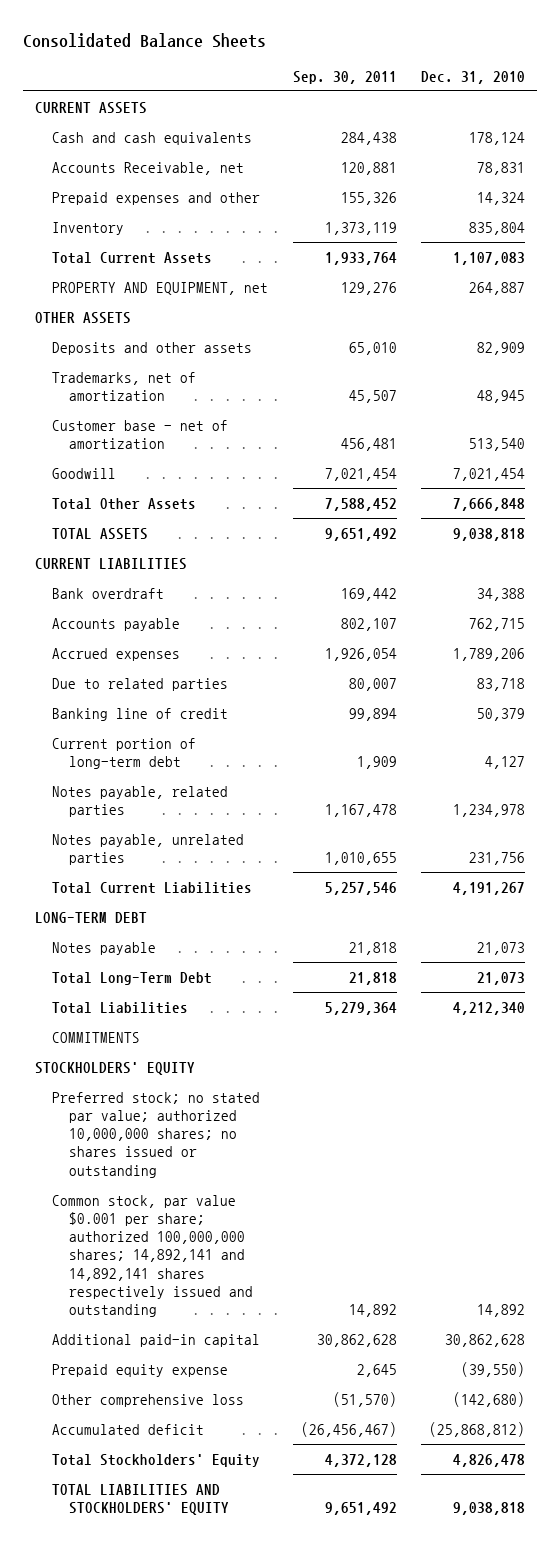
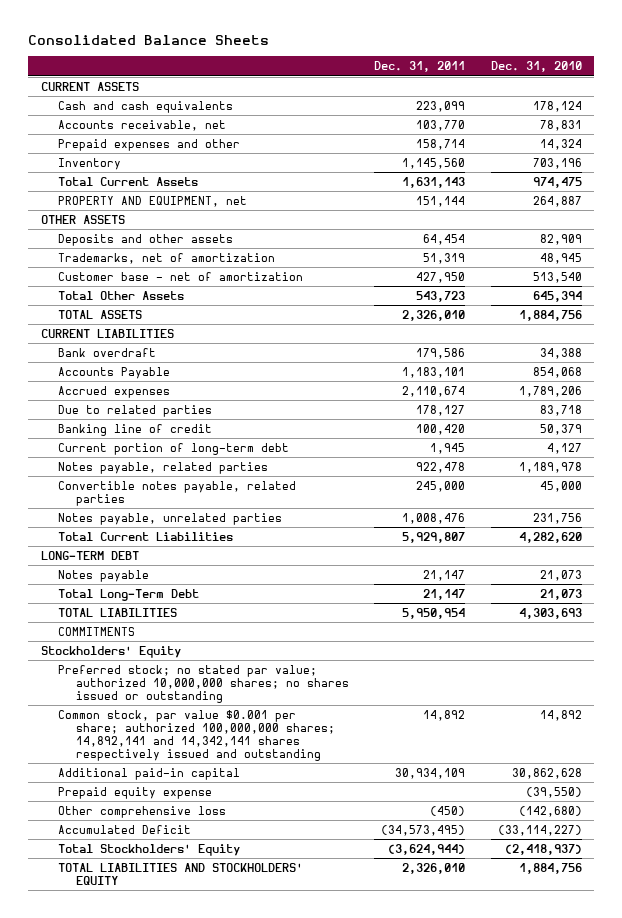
[292,70,397,84] Sep. 30, 2011 -> none
none -> [374,61,466,73] Dec. 31, 2011
[52,161,245,175] Accounts Receivable, net -> [58,119,227,131] Accounts receivable, net
[469,221,526,235] 835,804 -> [532,157,582,169] 703,196
[453,251,526,265] 1,107,083 -> [532,176,582,188] 974,475
[52,467,117,479] Goodwill -> none
[453,497,526,511] 7,666,848 -> [532,290,582,302] 645,394
[453,527,526,541] 9,038,818 -> [518,309,582,321] 1,884,756
[52,617,181,631] Accounts payable -> [58,366,171,379] Accounts Payable
[469,617,526,631] 762,715 -> [532,366,582,378] 854,068
[453,803,526,817] 1,234,978 -> [518,461,582,473] 1,189,978
none -> [58,480,297,506] Convertible notes payable, related parties
[453,881,526,895] 4,191,267 -> [518,531,582,543] 4,282,620
[52,1001,189,1014] Total Liabilities -> [58,607,178,617] TOTAL LIABILITIES
[453,1001,526,1015] 4,212,340 -> [518,607,582,619] 4,303,693
[34,1061,195,1075] STOCKHOLDERS' EQUITY -> [40,645,181,658] Stockholders' Equity
[52,1194,254,1318] Common stock, par value $0.001 per share; authorized 100,000,000 shares; 14,892,141 and 14,892,141 shares respectively issued and outstanding -> [58,709,335,761] Common stock, par value $0.001 per share; authorized 100,000,000 shares; 14,892,141 and 14,342,141 shares respectively issued and outstanding
[52,1423,205,1435] Accumulated deficit -> [58,824,192,834] Accumulated Deficit
[429,1421,526,1437] (25,868,812) -> [497,824,582,836] (33,114,227)
[453,1453,526,1467] 4,826,478 -> [504,843,582,855] (2,418,937)
[453,1501,526,1515] 9,038,818 -> [518,862,582,874] 1,884,756

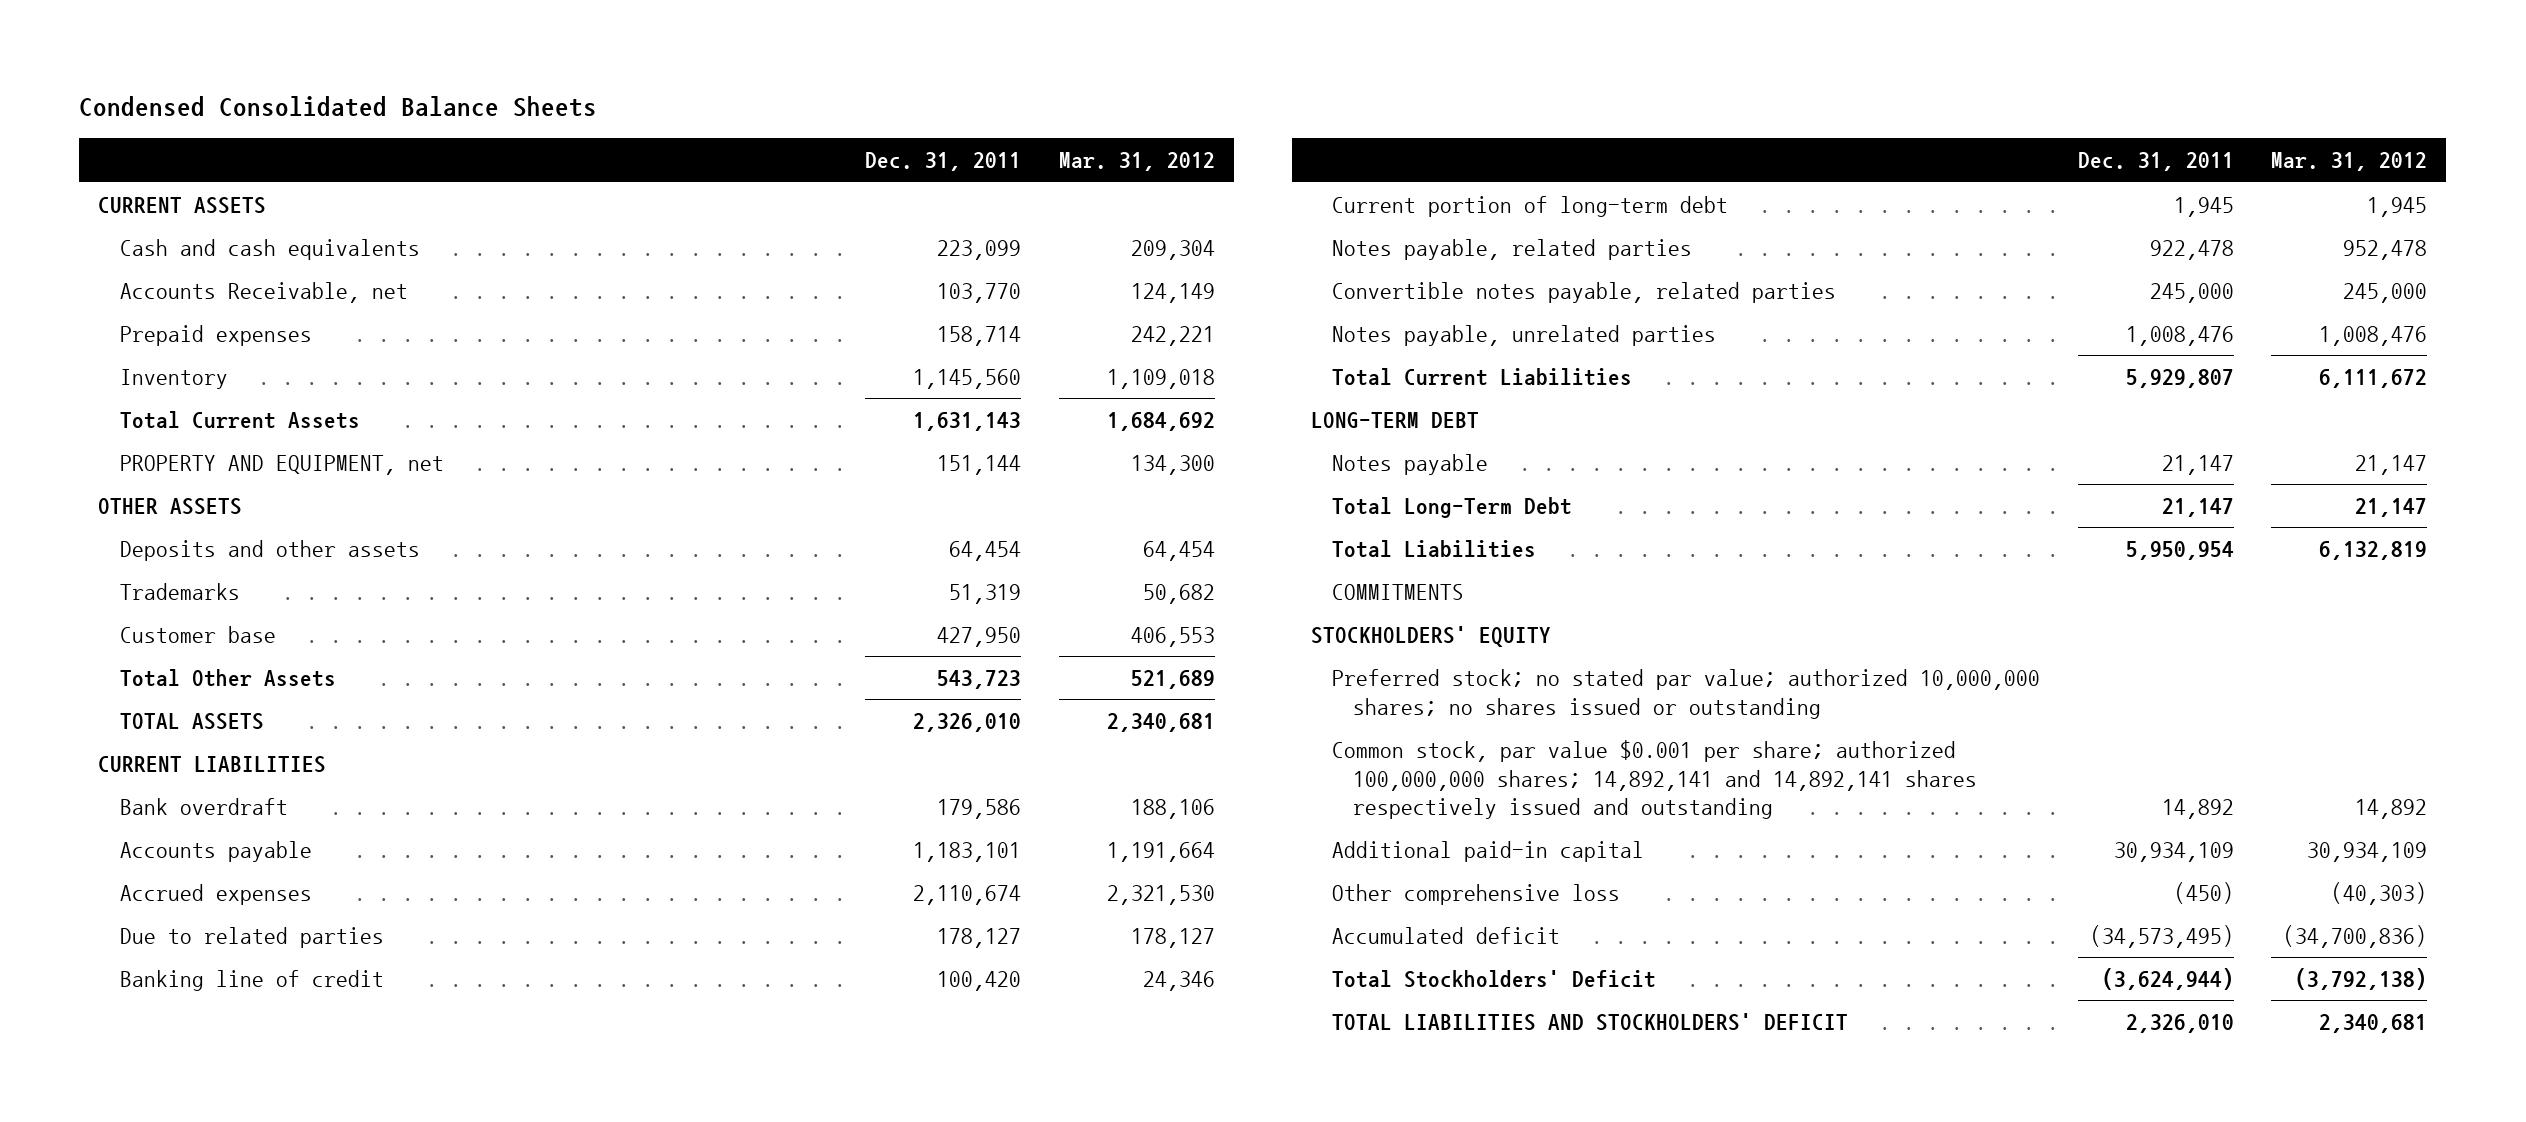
[28,35,270,46] Consolidated Balance Sheets -> [79,96,598,118] Condensed Consolidated Balance Sheets
[490,61,582,73] Dec. 31, 2010 -> none
none -> [1059,152,1216,172] Mar. 31, 2012
[58,119,227,131] Accounts receivable, net -> [119,282,408,304] Accounts Receivable, net
[58,138,241,151] Prepaid expenses and other -> [119,325,312,347] Prepaid expenses
[58,252,276,264] Trademarks, net of amortization -> [119,583,240,601] Trademarks
[58,271,304,281] Customer base - net of amortization -> [119,626,276,644] Customer base
[58,366,171,379] Accounts Payable -> [119,841,312,863] Accounts payable
[58,607,178,617] TOTAL LIABILITIES -> [1331,540,1536,559] Total Liabilities
[40,645,181,658] Stockholders' Equity -> [1310,626,1551,648] STOCKHOLDERS' EQUITY
[58,709,335,761] Common stock, par value $0.001 per share; authorized 100,000,000 shares; 14,892,141 and 14,342,141 shares respectively issued and outstanding -> [1331,740,1977,820] Common stock, par value $0.001 per share; authorized 100,000,000 shares; 14,892,141 and 14,892,141 shares respectively issued and outstanding
[58,786,213,799] Prepaid equity expense -> none
[58,824,192,834] Accumulated Deficit -> [1331,927,1560,945] Accumulated deficit
[58,843,241,856] Total Stockholders' Equity -> [1331,970,1656,989] Total Stockholders' Deficit
[58,862,304,885] TOTAL LIABILITIES AND STOCKHOLDERS' EQUITY -> [1331,1013,1848,1032] TOTAL LIABILITIES AND STOCKHOLDERS' DEFICIT

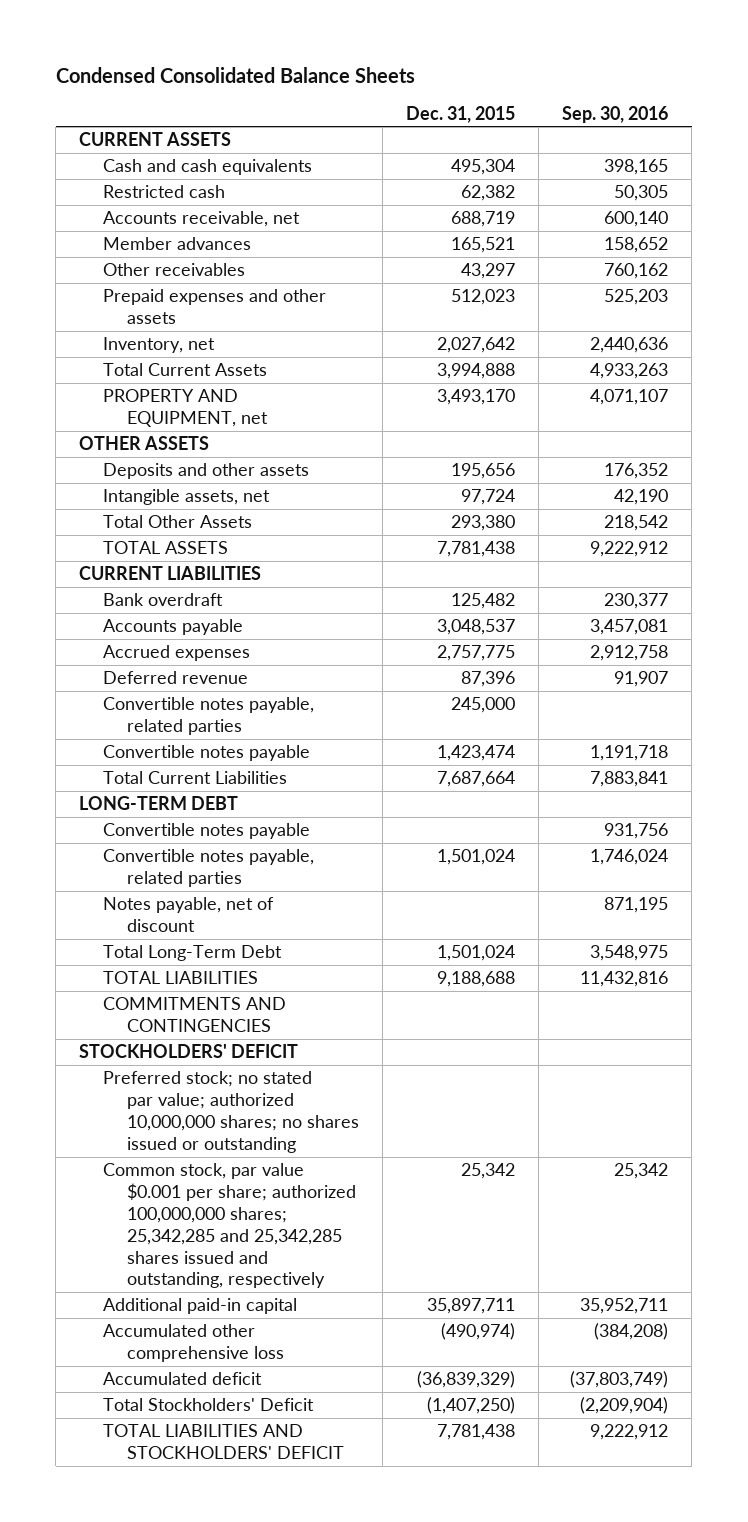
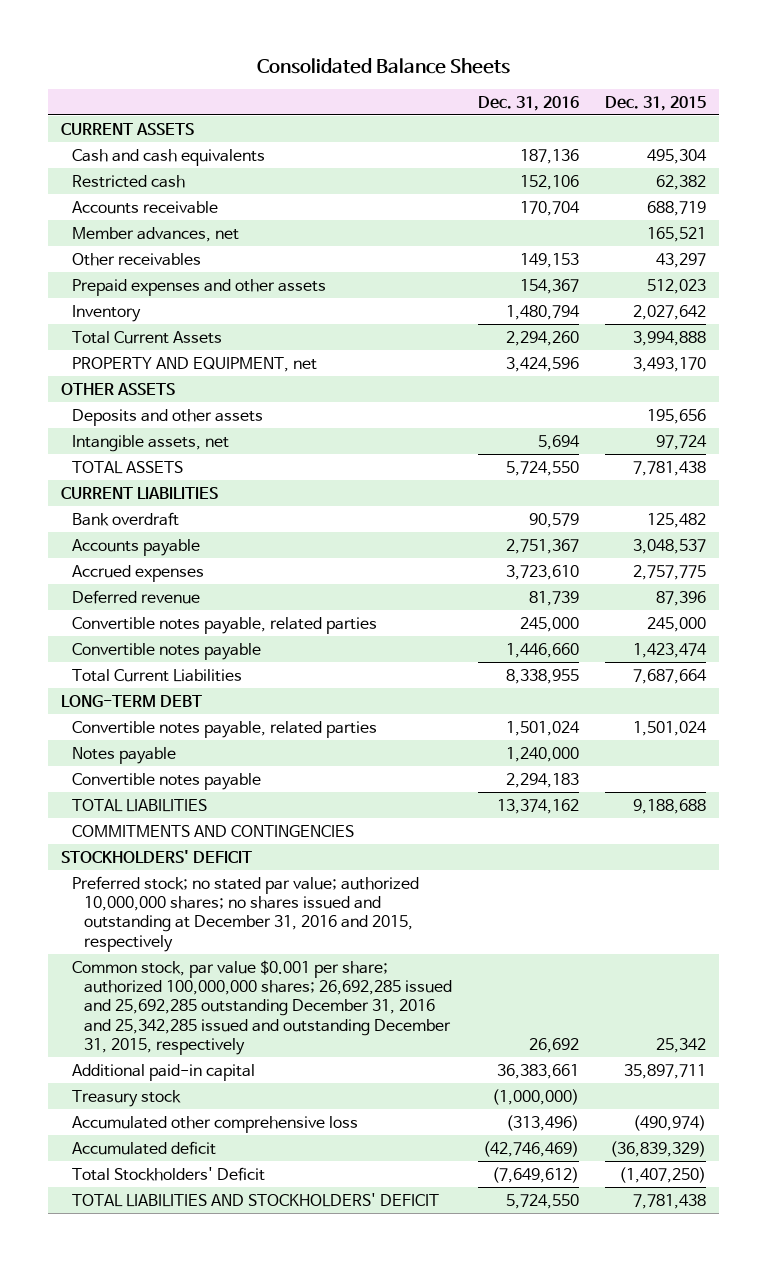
[55,66,415,83] Condensed Consolidated Balance Sheets -> [257,57,511,74] Consolidated Balance Sheets
[562,105,669,123] Sep. 30, 2016 -> none
none -> [477,95,579,111] Dec. 31, 2016
[103,211,301,228] Accounts receivable, net -> [72,200,219,214] Accounts receivable
[103,237,252,251] Member advances -> [72,226,240,242] Member advances, net
[103,337,216,354] Inventory, net -> [72,304,142,322] Inventory
[103,515,253,529] Total Other Assets -> none
[103,945,283,962] Total Long-Term Debt -> none
[103,897,275,933] Notes payable, net of discount -> [72,746,177,764] Notes payable
[103,823,311,840] Convertible notes payable -> [72,772,262,790] Convertible notes payable
[103,1071,360,1153] Preferred stock; no stated par value; authorized 10,000,000 shares; no shares issued or outstanding -> [72,875,420,952] Preferred stock; no stated par value; authorized 10,000,000 shares; no shares issued and outstanding at December 31, 2016 and 2015, respectively
[103,1163,357,1289] Common stock, par value $0.001 per share; authorized 100,000,000 shares; 25,342,285 and 25,342,285 shares issued and outstanding, respectively -> [72,959,452,1055] Common stock, par value $0.001 per share; authorized 100,000,000 shares; 26,692,285 issued and 25,692,285 outstanding December 31, 2016 and 25,342,285 issued and outstanding December 31, 2015, respectively
none -> [72,1089,182,1107] Treasury stock

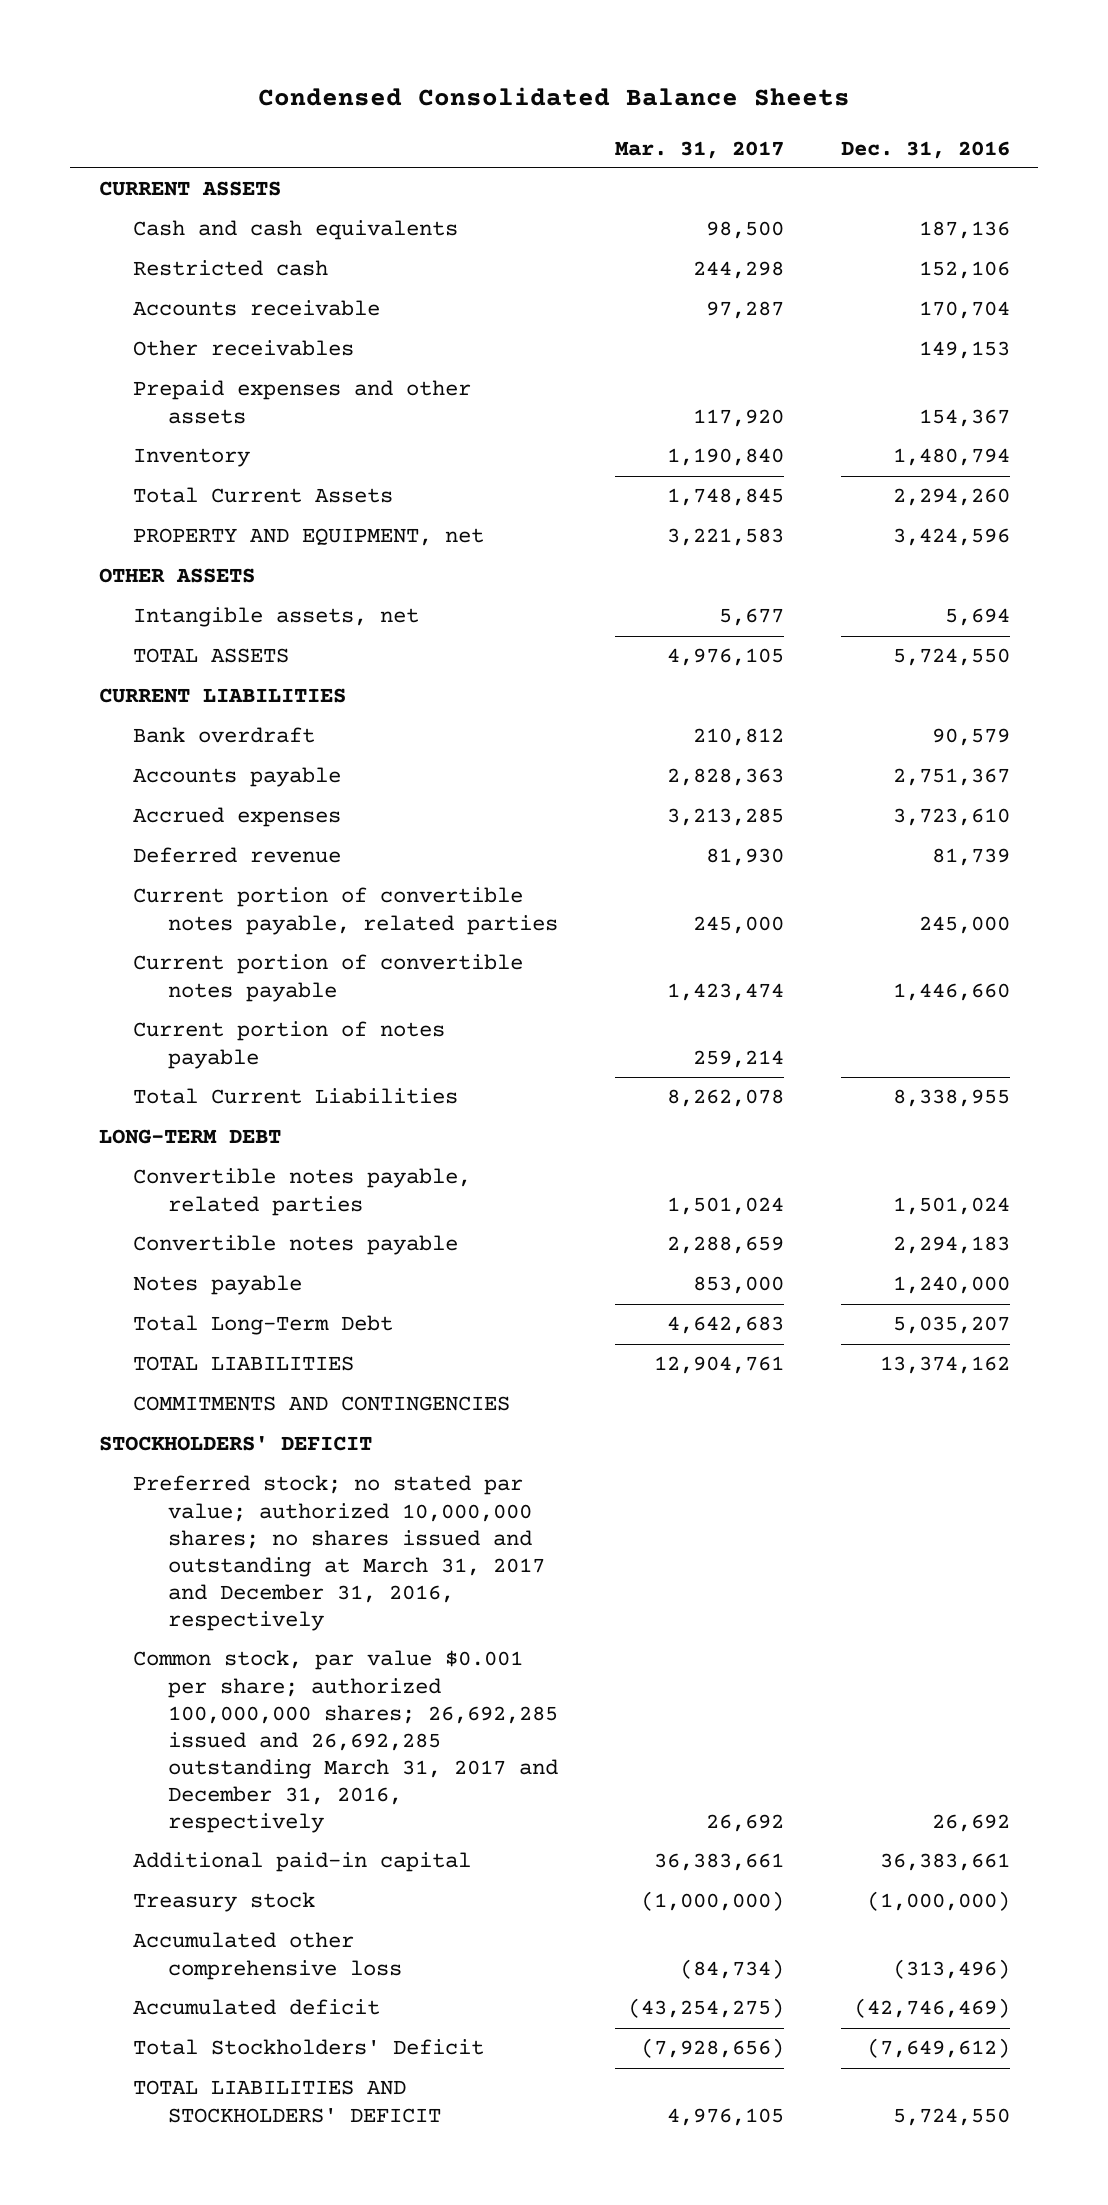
[257,57,511,74] Consolidated Balance Sheets -> [258,87,851,107] Condensed Consolidated Balance Sheets
[605,95,707,111] Dec. 31, 2015 -> none
none -> [614,140,784,159] Mar. 31, 2017
[72,226,240,242] Member advances, net -> none
[72,408,264,426] Deposits and other assets -> none
[72,616,378,634] Convertible notes payable, related parties -> [133,887,558,935] Current portion of convertible notes payable, related parties
[72,642,262,660] Convertible notes payable -> [133,954,524,1002] Current portion of convertible notes payable
none -> [133,1021,446,1069] Current portion of notes payable
[72,746,177,764] Notes payable -> [133,1275,303,1296] Notes payable
none -> [133,1315,394,1336] Total Long-Term Debt
[72,875,420,952] Preferred stock; no stated par value; authorized 10,000,000 shares; no shares issued and outstanding at December 31, 2016 and 2015, respectively -> [133,1475,545,1632] Preferred stock; no stated par value; authorized 10,000,000 shares; no shares issued and outstanding at March 31, 2017 and December 31, 2016, respectively
[72,959,452,1055] Common stock, par value $0.001 per share; authorized 100,000,000 shares; 26,692,285 issued and 25,692,285 outstanding December 31, 2016 and 25,342,285 issued and outstanding December 31, 2015, respectively -> [133,1650,558,1834] Common stock, par value $0.001 per share; authorized 100,000,000 shares; 26,692,285 issued and 26,692,285 outstanding March 31, 2017 and December 31, 2016, respectively

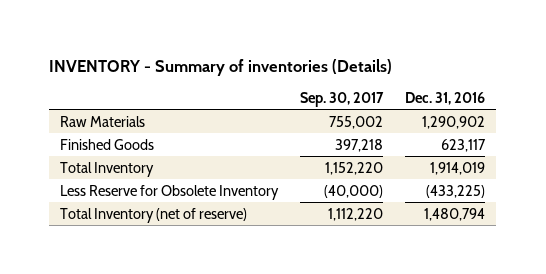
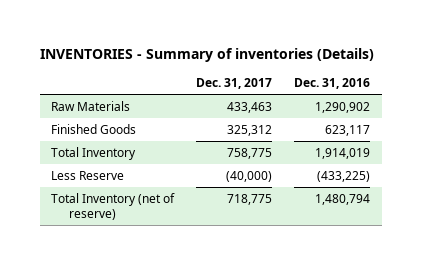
[49,58,393,76] INVENTORY - Summary of inventories (Details) -> [40,48,375,63] INVENTORIES - Summary of inventories (Details)
[300,91,385,107] Sep. 30, 2017 -> none
none -> [196,78,273,90] Dec. 31, 2017
[60,184,280,200] Less Reserve for Obsolete Inventory -> [51,170,125,180] Less Reserve

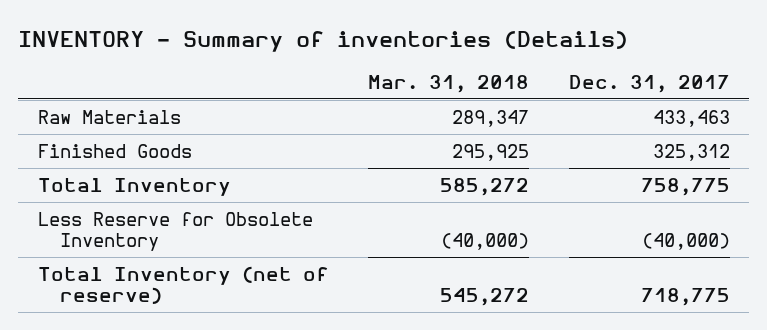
[40,48,375,63] INVENTORIES - Summary of inventories (Details) -> [18,30,629,52] INVENTORY - Summary of inventories (Details)
[294,78,371,90] Dec. 31, 2016 -> none
none -> [368,74,530,93] Mar. 31, 2018
[51,170,125,180] Less Reserve -> [37,211,313,251] Less Reserve for Obsolete Inventory

